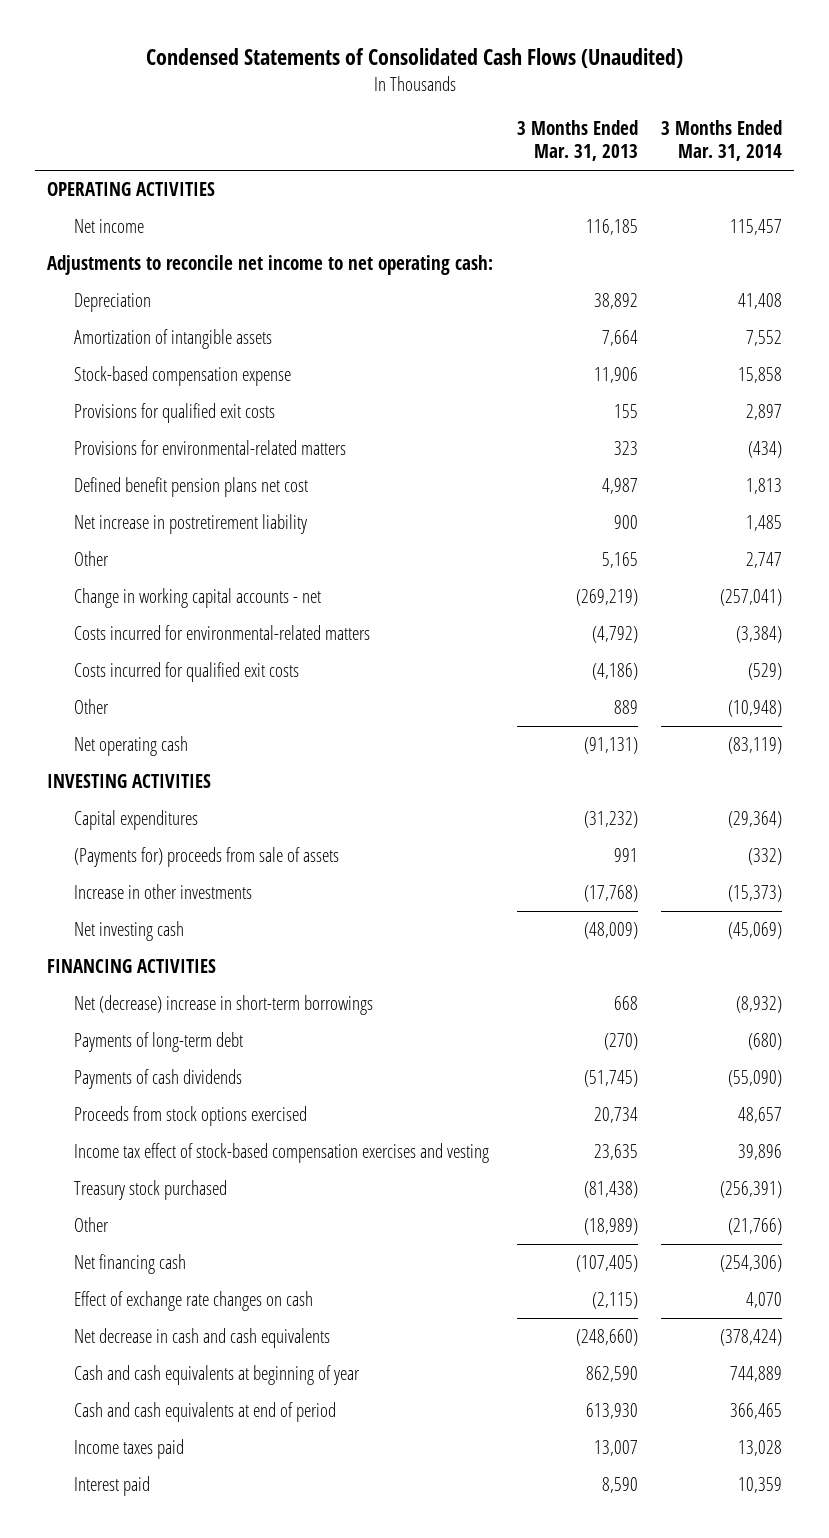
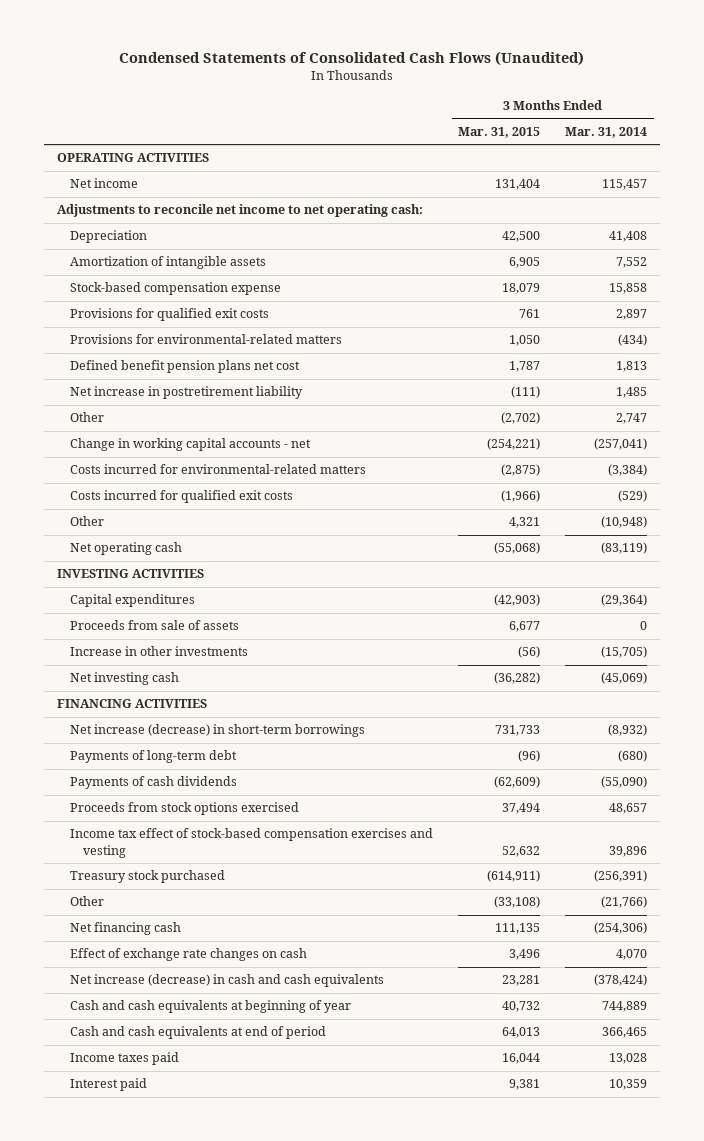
[516,120,638,162] 3 Months Ended Mar. 31, 2013 -> none
none -> [458,126,541,138] Mar. 31, 2015
[74,847,340,868] (Payments for) proceeds from sale of assets -> [69,620,239,631] Proceeds from sale of assets
[748,848,783,866] (332) -> [640,621,648,631] 0
[728,885,783,903] (15,373) -> [601,646,648,659] (15,705)
[74,995,374,1016] Net (decrease) increase in short-term borrowings -> [69,724,365,738] Net increase (decrease) in short-term borrowings
[74,1328,331,1349] Net decrease in cash and cash equivalents -> [69,974,384,988] Net increase (decrease) in cash and cash equivalents

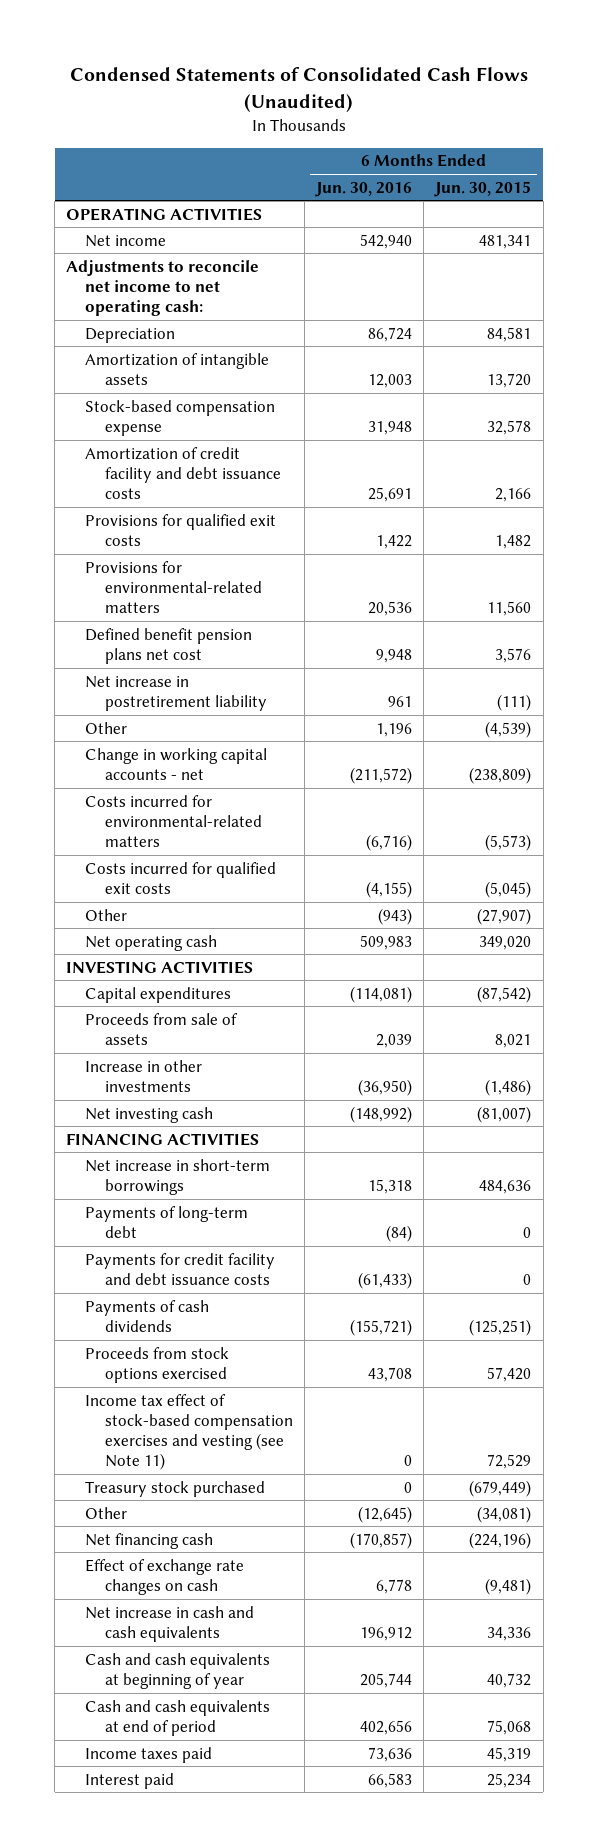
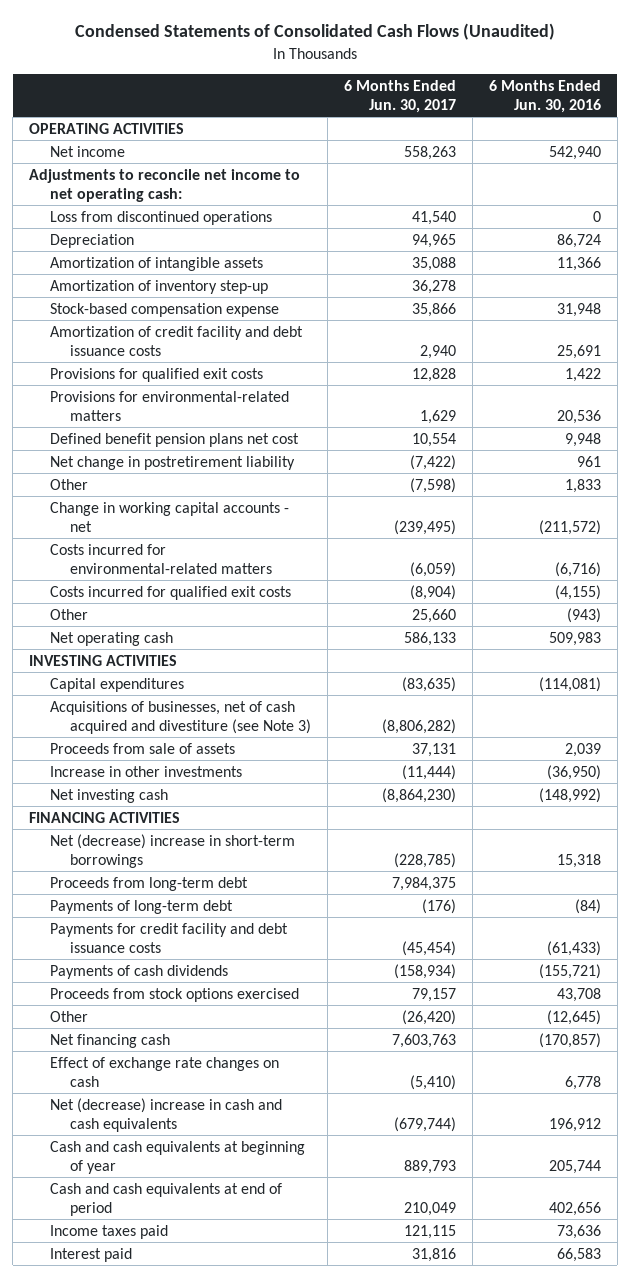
[434,180,532,197] Jun. 30, 2015 -> none
none -> [343,80,456,113] 6 Months Ended Jun. 30, 2017
none -> [49,210,272,225] Loss from discontinued operations
[368,373,413,388] 12,003 -> [556,256,601,271] 11,366
none -> [49,279,268,294] Amortization of inventory step-up
[85,675,267,711] Net increase in postretirement liability -> [49,455,295,470] Net change in postretirement liability
[376,722,413,737] 1,196 -> [564,478,601,493] 1,833
none -> [49,700,311,734] Acquisitions of businesses, net of cash acquired and divestiture (see Note 3)
[85,1158,271,1195] Net increase in short-term borrowings -> [49,833,295,868] Net (decrease) increase in short-term borrowings
none -> [49,876,248,891] Proceeds from long-term debt
[85,1393,293,1471] Income tax effect of stock-based compensation exercises and vesting (see Note 11) -> none
[85,1480,266,1497] Treasury stock purchased -> none
[85,1605,255,1642] Net increase in cash and cash equivalents -> [49,1097,282,1132] Net (decrease) increase in cash and cash equivalents

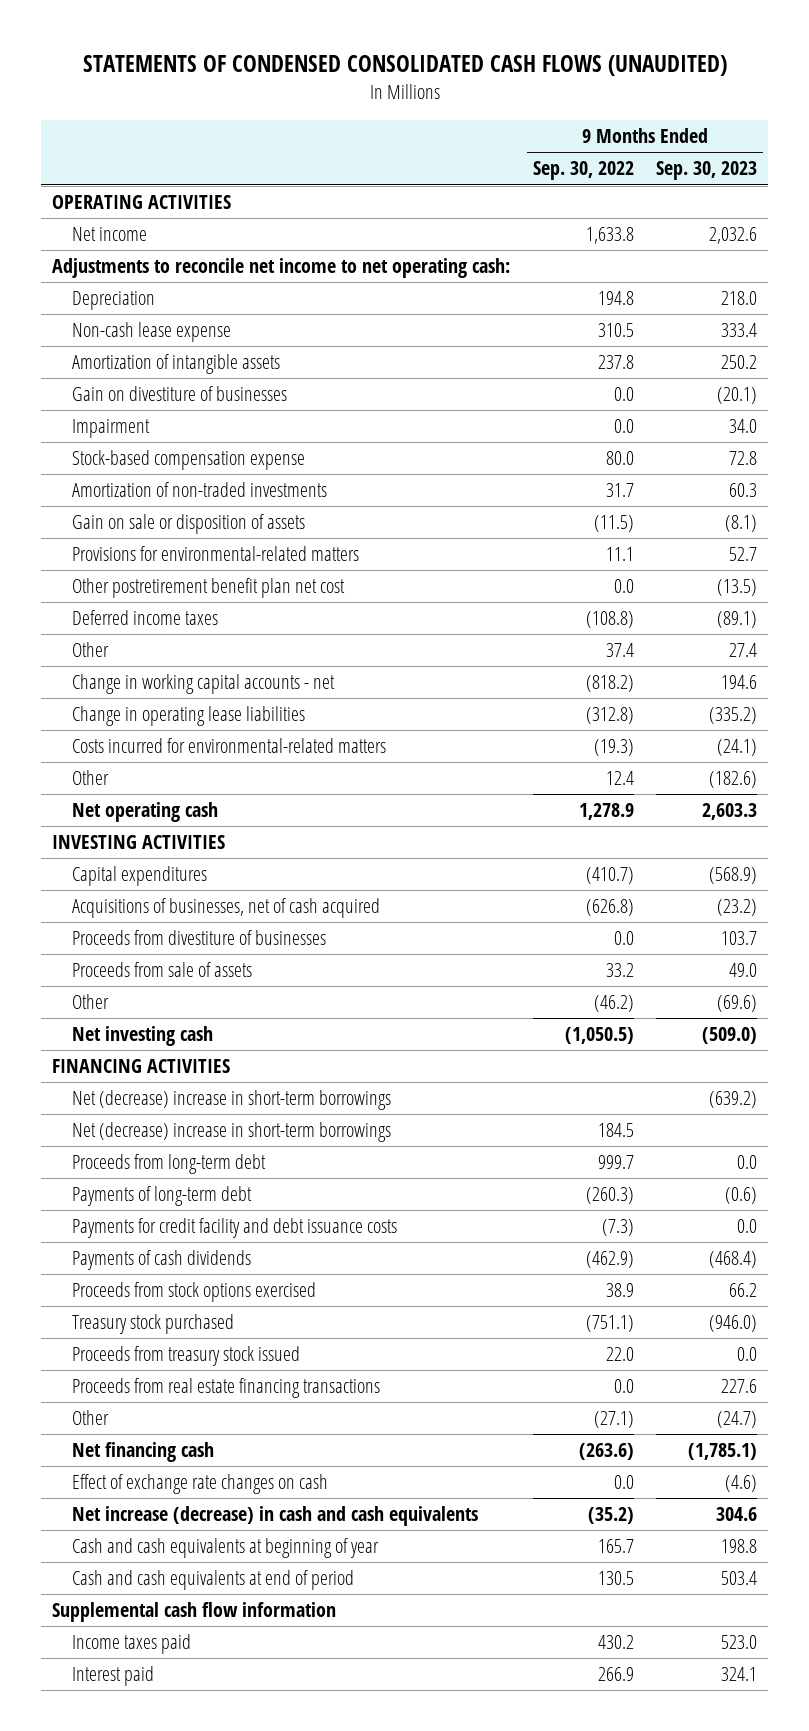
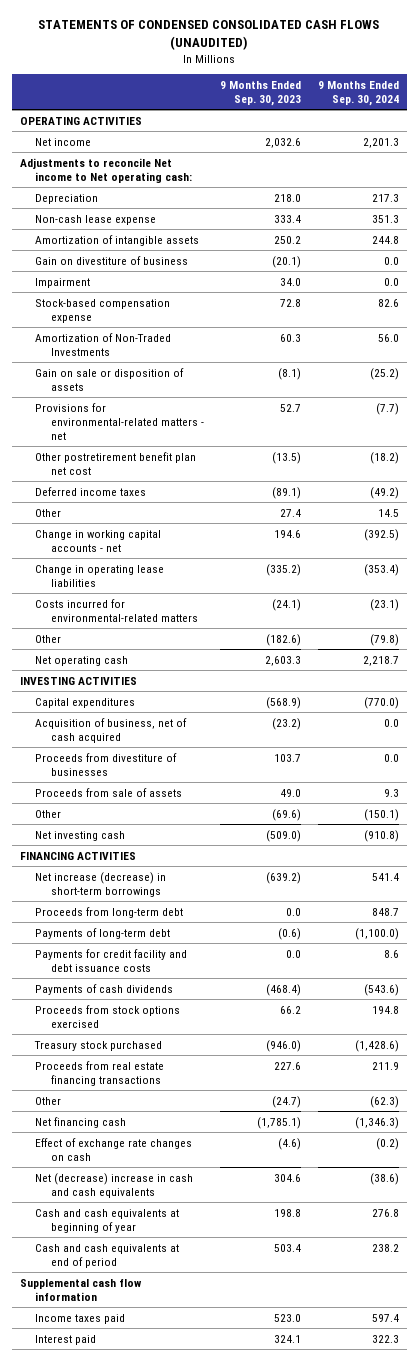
[532,161,634,181] Sep. 30, 2022 -> none
none -> [317,80,399,107] 9 Months Ended Sep. 30, 2024
[52,258,511,279] Adjustments to reconcile net income to net operating cash: -> [19,157,193,183] Adjustments to reconcile Net income to Net operating cash:
[71,386,287,402] Gain on divestiture of businesses -> [35,255,189,265] Gain on divestiture of business
[71,482,327,498] Amortization of non-traded investments -> [35,332,172,356] Amortization of Non-Traded Investments
[71,546,359,562] Provisions for environmental-related matters -> [35,402,204,441] Provisions for environmental-related matters - net
[71,898,380,919] Acquisitions of businesses, net of cash acquired -> [35,717,188,743] Acquisition of business, net of cash acquired
[71,1122,391,1143] Net (decrease) increase in short-term borrowings -> none
[71,1090,391,1111] Net (decrease) increase in short-term borrowings -> [35,871,167,897] Net increase (decrease) in short-term borrowings
[71,1346,300,1367] Proceeds from treasury stock issued -> none
[71,1506,478,1527] Net increase (decrease) in cash and cash equivalents -> [35,1172,194,1198] Net (decrease) increase in cash and cash equivalents

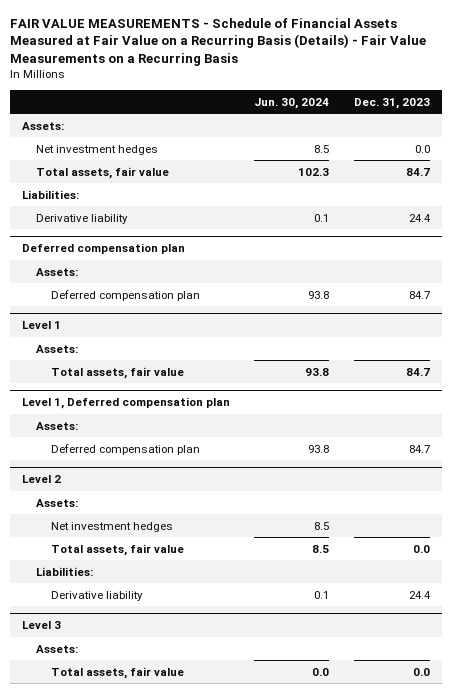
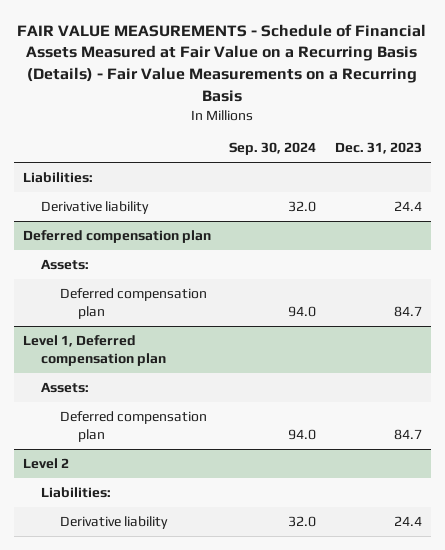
[254,97,330,109] Jun. 30, 2024 -> none
none -> [229,142,317,156] Sep. 30, 2024
[22,121,65,130] Assets: -> none
[36,144,159,155] Net investment hedges -> none
[36,166,170,179] Total assets, fair value -> none
[22,320,62,329] Level 1 -> none
[36,344,79,353] Assets: -> none
[50,366,184,379] Total assets, fair value -> none
[36,498,79,507] Assets: -> none
[50,521,173,532] Net investment hedges -> none
[50,543,184,556] Total assets, fair value -> none
[22,620,62,629] Level 3 -> none
[36,644,79,653] Assets: -> none
[50,666,184,679] Total assets, fair value -> none

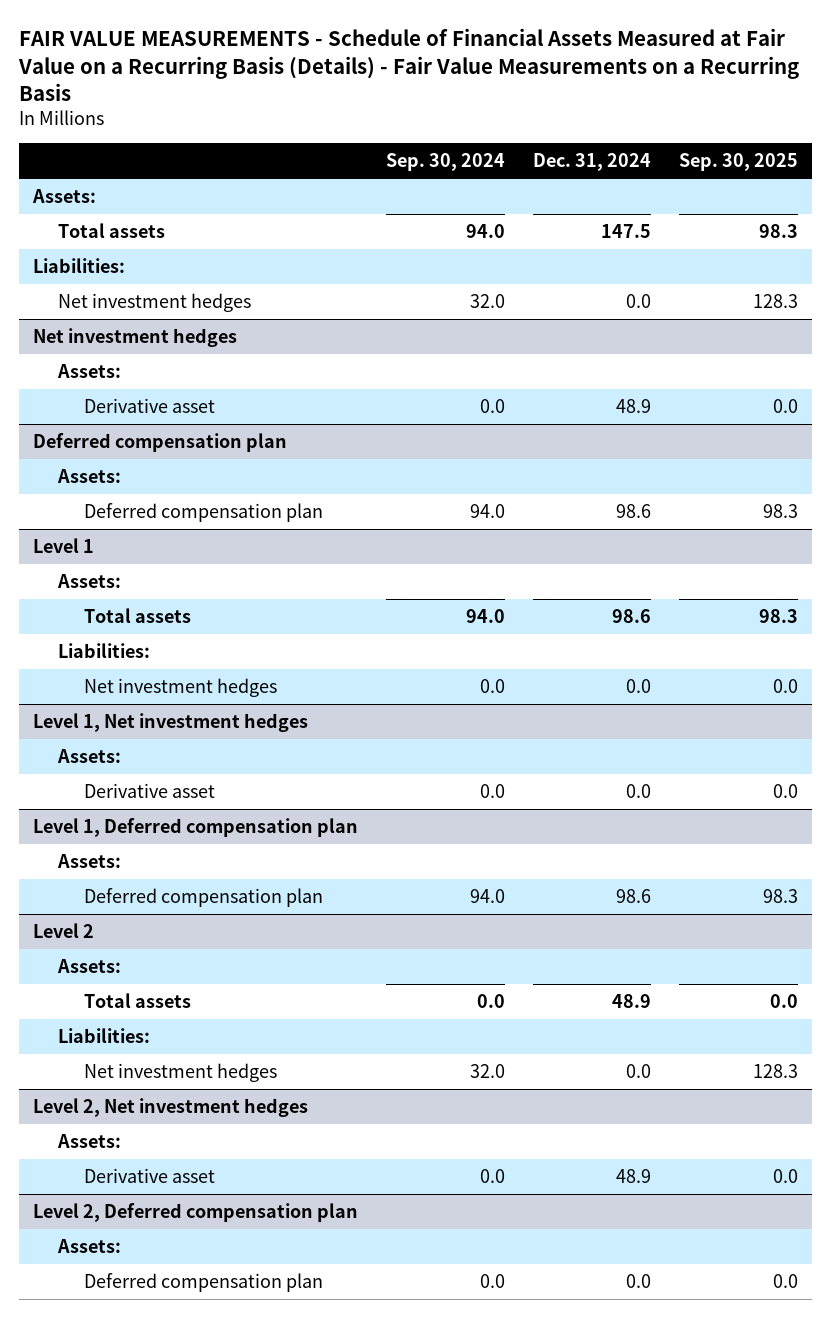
[334,142,422,155] Dec. 31, 2023 -> none
none -> [532,153,651,172] Dec. 31, 2024
none -> [678,153,798,172] Sep. 30, 2025
none -> [31,188,96,203] Assets:
none -> [58,222,166,238] Total assets
[41,200,150,214] Derivative liability -> [58,292,252,312] Net investment hedges
none -> [32,327,237,347] Net investment hedges
none -> [57,363,122,378] Assets:
none -> [84,397,216,413] Derivative asset
none -> [32,537,94,553] Level 1
none -> [57,573,122,588] Assets:
none -> [84,607,192,623] Total assets
none -> [58,642,151,658] Liabilities:
none -> [84,677,278,697] Net investment hedges
none -> [32,712,308,732] Level 1, Net investment hedges
none -> [57,748,122,763] Assets:
none -> [84,782,216,798] Derivative asset
none -> [57,958,122,973] Assets:
none -> [84,992,192,1008] Total assets
[59,515,168,529] Derivative liability -> [84,1062,278,1082] Net investment hedges
none -> [32,1097,308,1117] Level 2, Net investment hedges
none -> [57,1133,122,1148] Assets:
none -> [84,1167,216,1183] Derivative asset
none -> [32,1202,358,1222] Level 2, Deferred compensation plan
none -> [57,1238,122,1253] Assets:
none -> [84,1272,324,1292] Deferred compensation plan

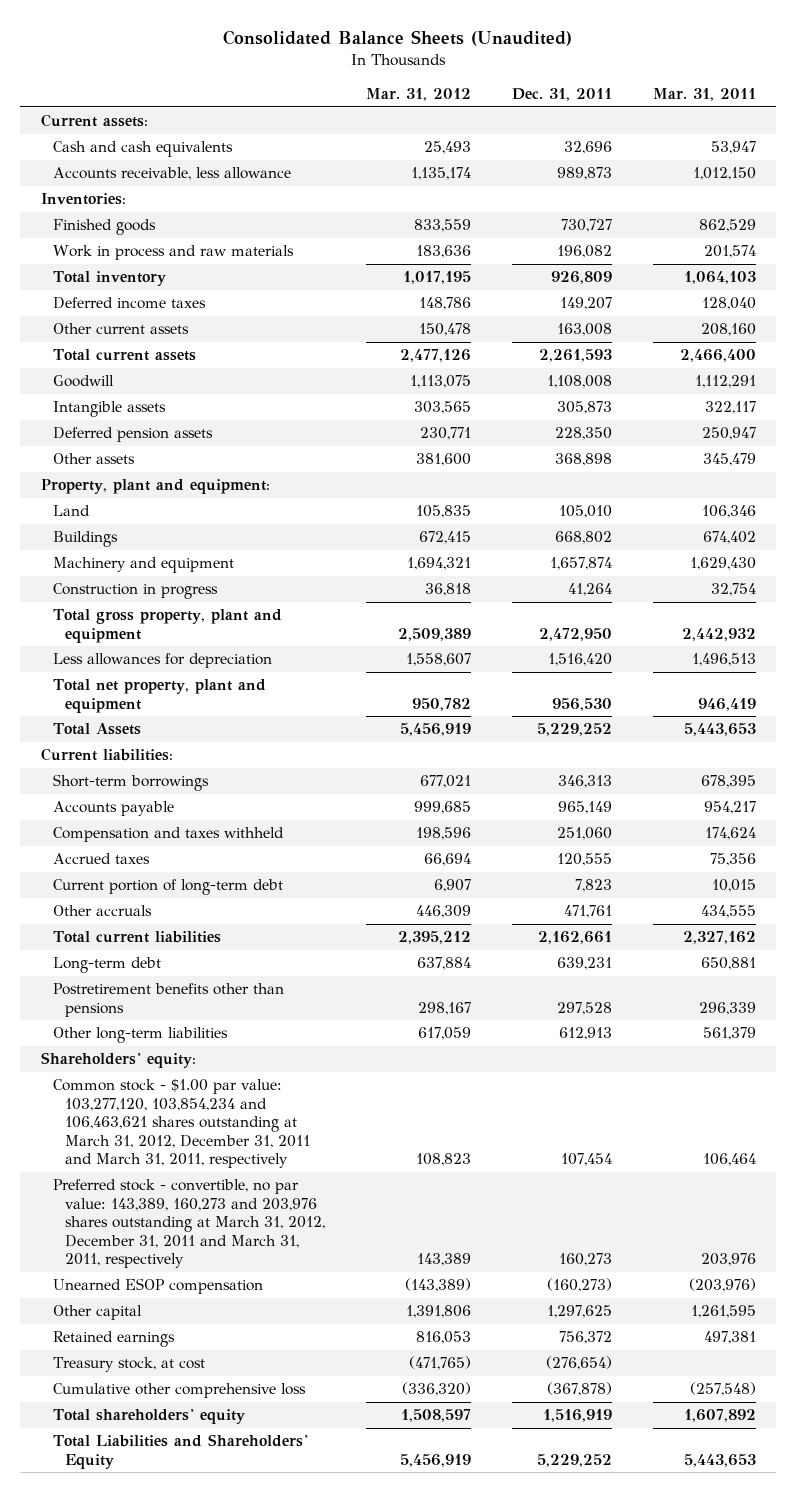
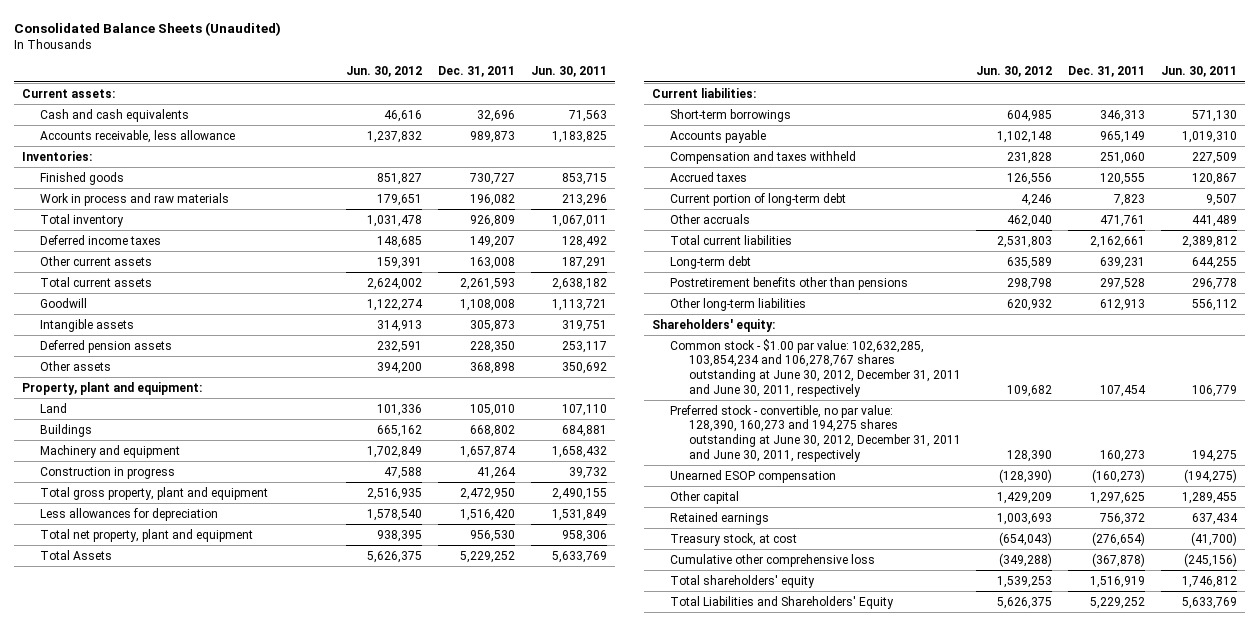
[366,87,472,101] Mar. 31, 2012 -> none
[652,87,756,101] Mar. 31, 2011 -> none
none -> [346,66,423,78] Jun. 30, 2012
none -> [530,66,607,78] Jun. 30, 2011
[52,1079,311,1168] Common stock - $1.00 par value: 103,277,120, 103,854,234 and 106,463,621 shares outstanding at March 31, 2012, December 31, 2011 and March 31, 2011, respectively -> [670,338,961,397] Common stock - $1.00 par value: 102,632,285, 103,854,234 and 106,278,767 shares outstanding at June 30, 2012, December 31, 2011 and June 30, 2011, respectively
[52,1179,326,1268] Preferred stock - convertible, no par value: 143,389, 160,273 and 203,976 shares outstanding at March 31, 2012, December 31, 2011 and March 31, 2011, respectively -> [670,404,961,462] Preferred stock - convertible, no par value: 128,390, 160,273 and 194,275 shares outstanding at June 30, 2012, December 31, 2011 and June 30, 2011, respectively

